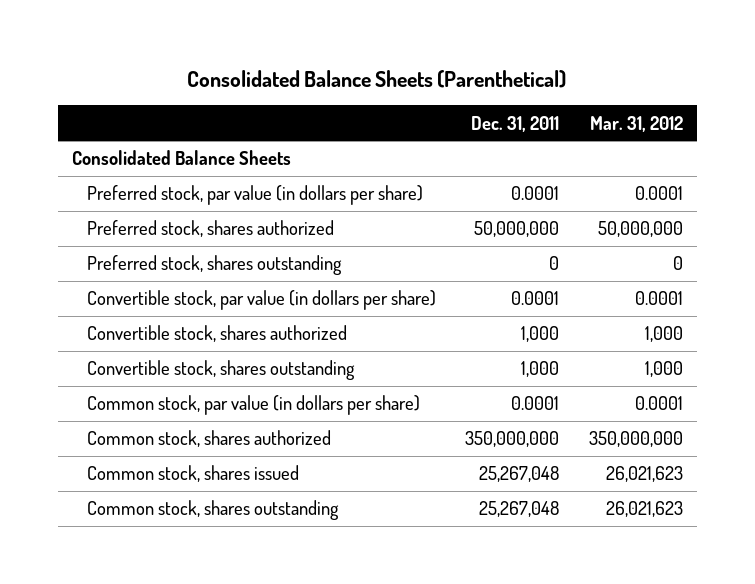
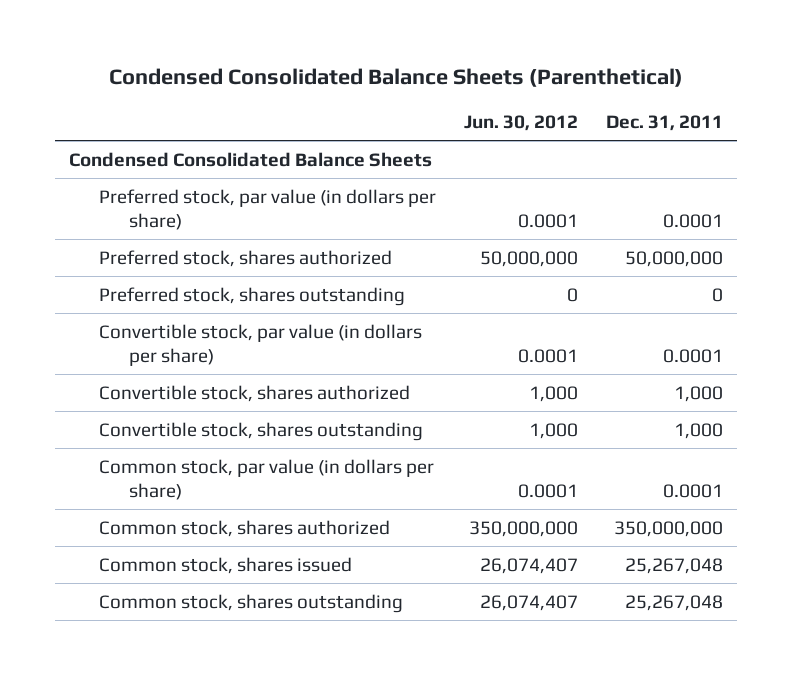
[187,69,567,88] Consolidated Balance Sheets (Parenthetical) -> [108,68,683,88] Condensed Consolidated Balance Sheets (Parenthetical)
[589,115,683,132] Mar. 31, 2012 -> none
none -> [463,114,578,131] Jun. 30, 2012
[72,150,292,166] Consolidated Balance Sheets -> [68,151,432,167] Condensed Consolidated Balance Sheets

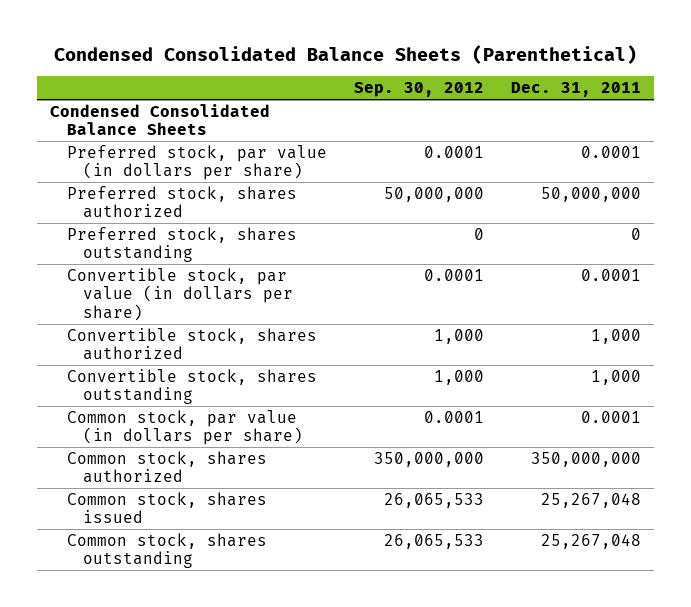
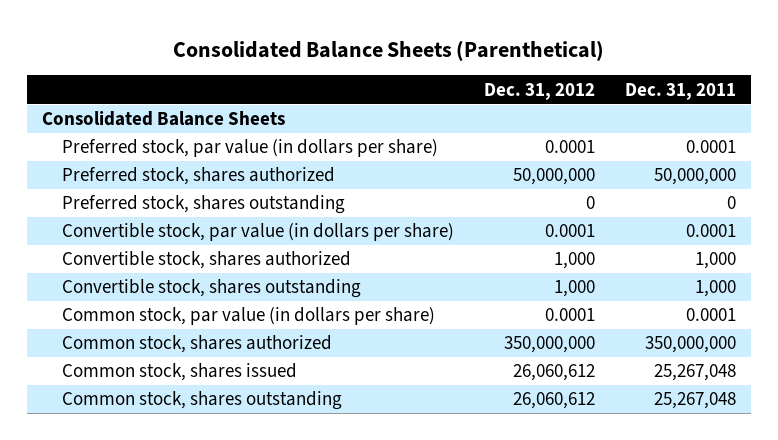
[53,44,637,64] Condensed Consolidated Balance Sheets (Parenthetical) -> [173,39,605,61] Consolidated Balance Sheets (Parenthetical)
[353,82,484,98] Sep. 30, 2012 -> none
none -> [484,82,596,100] Dec. 31, 2012
[50,103,271,136] Condensed Consolidated Balance Sheets -> [42,111,286,127] Consolidated Balance Sheets

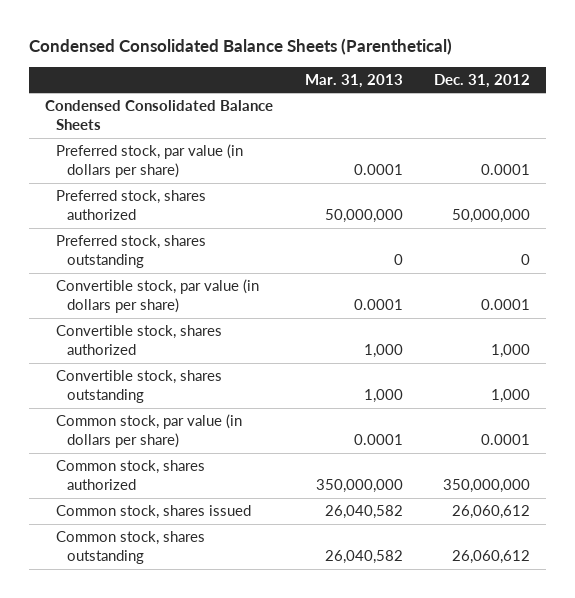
[173,39,605,61] Consolidated Balance Sheets (Parenthetical) -> [28,37,452,55] Condensed Consolidated Balance Sheets (Parenthetical)
[625,82,737,100] Dec. 31, 2011 -> none
none -> [304,73,403,88] Mar. 31, 2013
[42,111,286,127] Consolidated Balance Sheets -> [44,100,273,131] Condensed Consolidated Balance Sheets

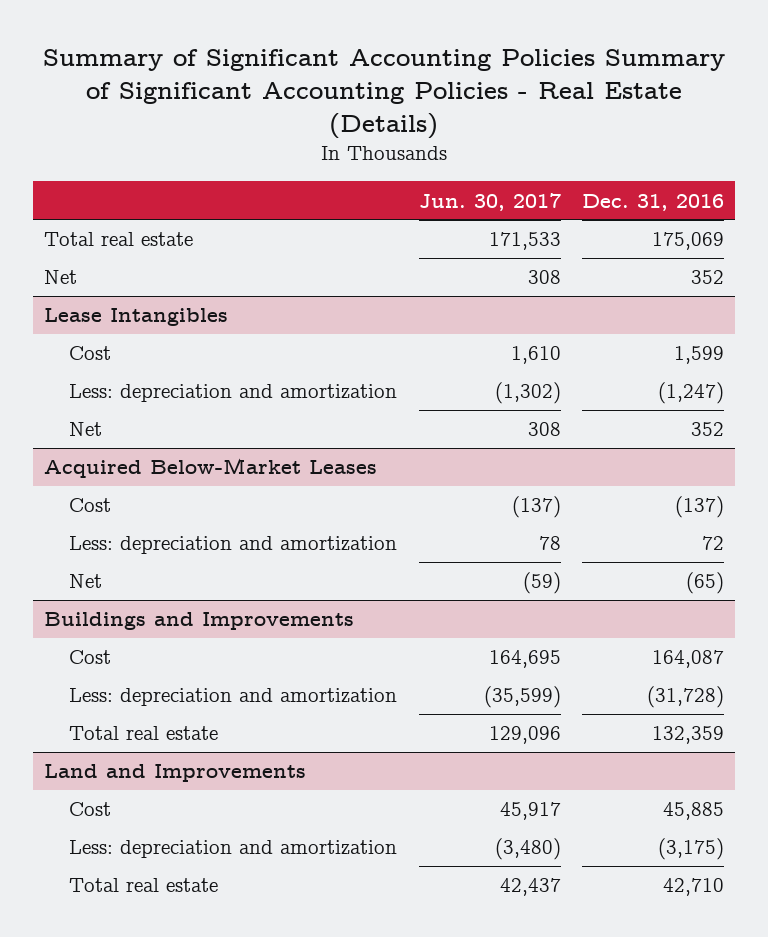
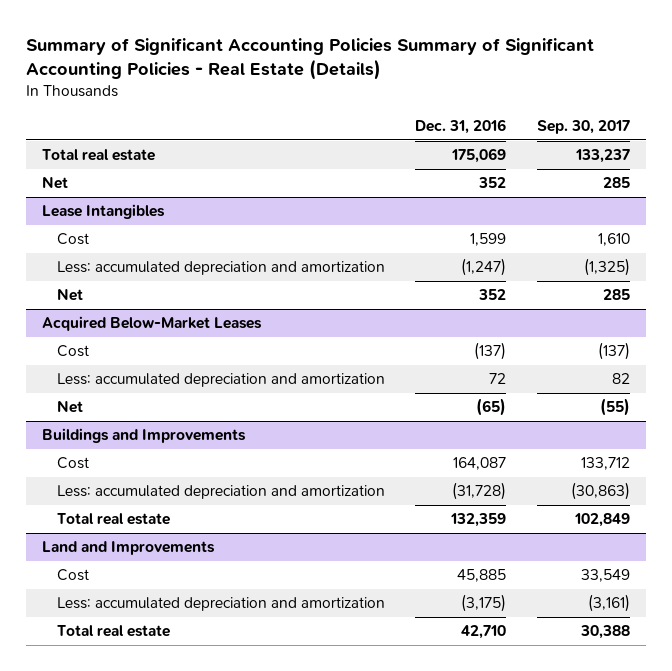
[418,192,561,211] Jun. 30, 2017 -> none
none -> [537,120,631,135] Sep. 30, 2017
[69,384,398,403] Less: depreciation and amortization -> [56,261,385,276] Less: accumulated depreciation and amortization
[69,536,398,555] Less: depreciation and amortization -> [56,373,385,388] Less: accumulated depreciation and amortization
[69,688,398,707] Less: depreciation and amortization -> [56,485,385,500] Less: accumulated depreciation and amortization
[69,840,398,859] Less: depreciation and amortization -> [56,597,385,612] Less: accumulated depreciation and amortization

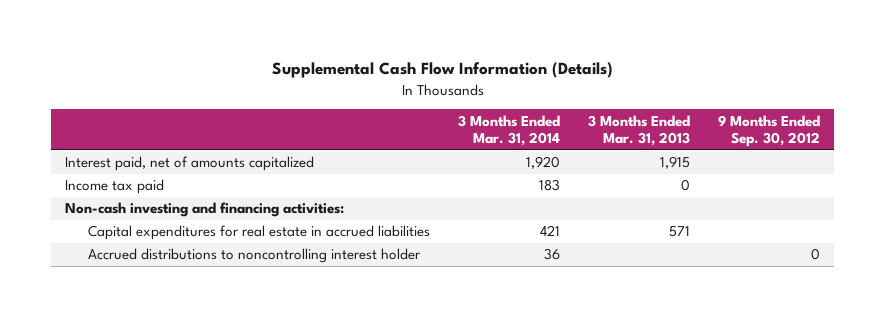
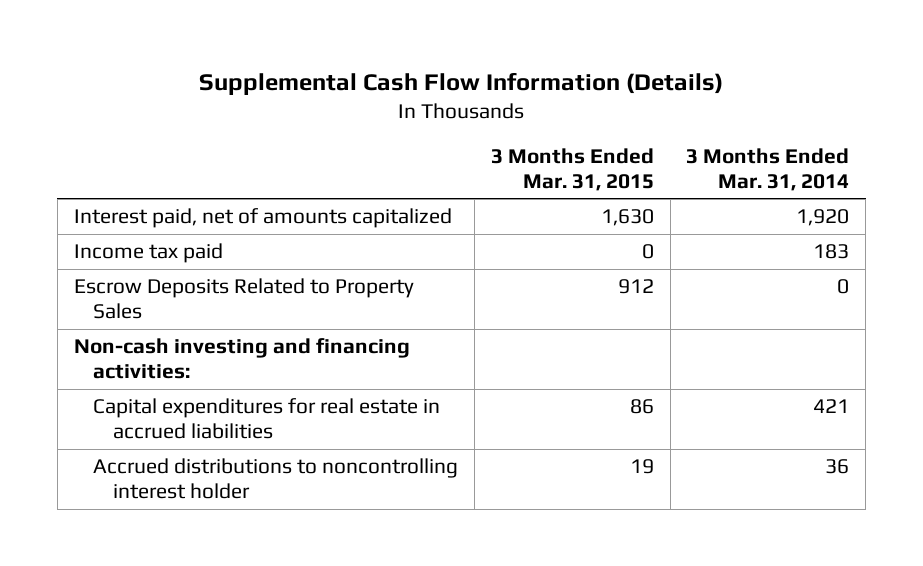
[587,114,690,147] 3 Months Ended Mar. 31, 2013 -> none
[717,114,820,148] 9 Months Ended Sep. 30, 2012 -> none
none -> [490,147,654,191] 3 Months Ended Mar. 31, 2015
none -> [73,278,414,320] Escrow Deposits Related to Property Sales

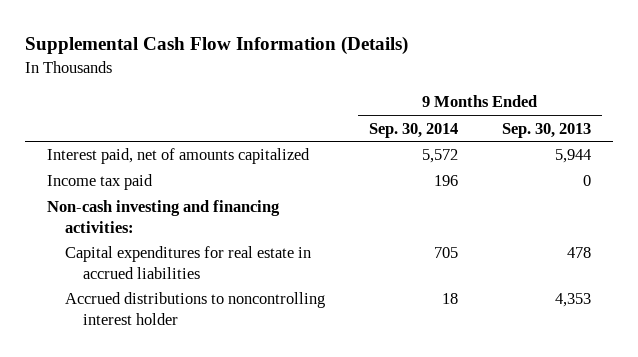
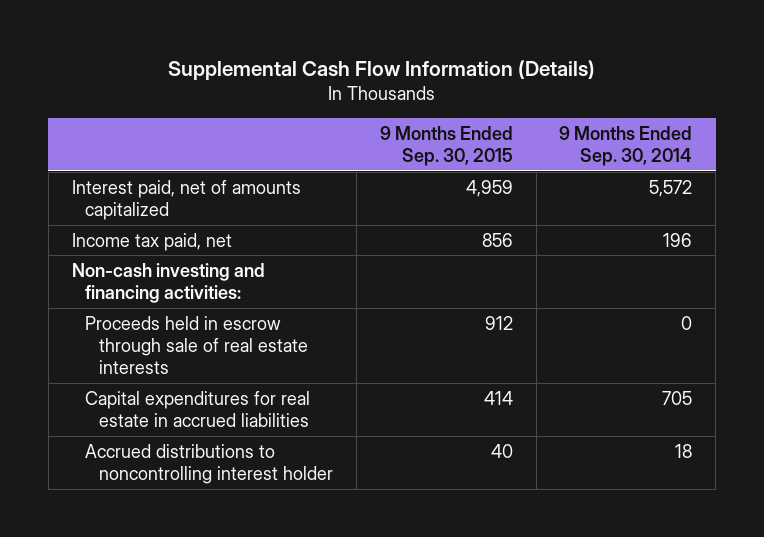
[502,122,592,138] Sep. 30, 2013 -> none
none -> [379,125,513,166] 9 Months Ended Sep. 30, 2015
[46,174,153,191] Income tax paid -> [71,232,232,251] Income tax paid, net
none -> [85,315,308,375] Proceeds held in escrow through sale of real estate interests

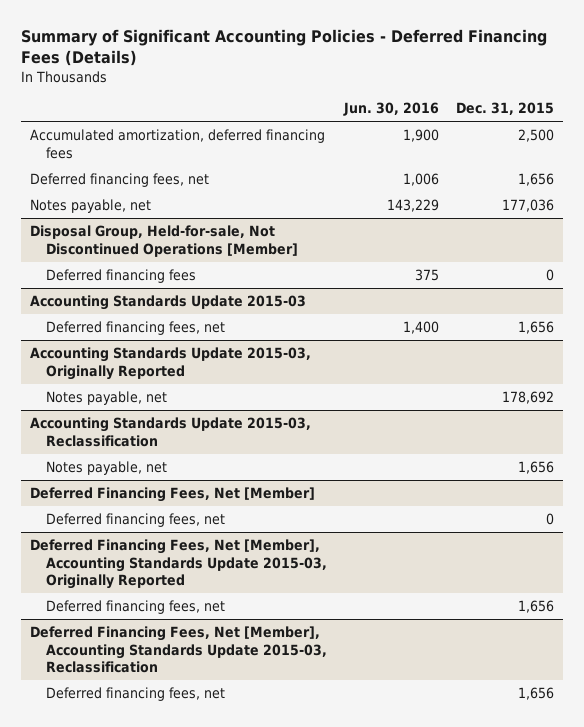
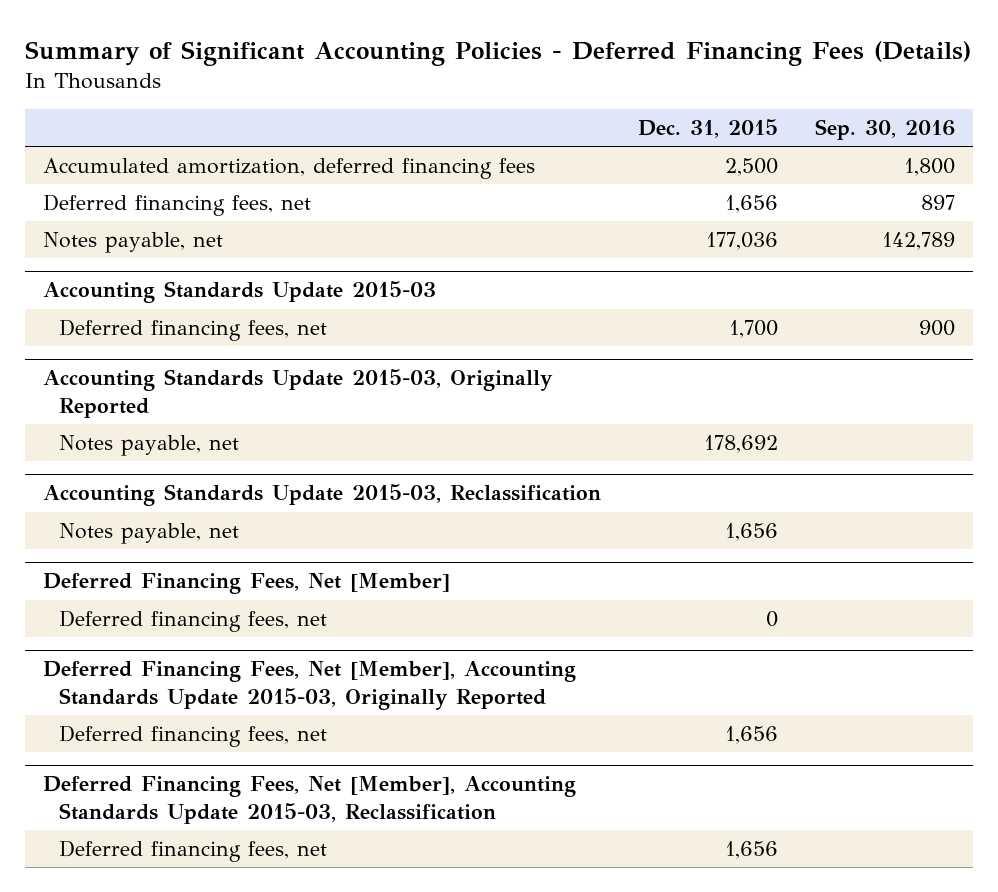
[343,102,440,117] Jun. 30, 2016 -> none
none -> [814,119,955,141] Sep. 30, 2016
[29,224,299,257] Disposal Group, Held-for-sale, Not Discontinued Operations [Member] -> none
[46,268,197,283] Deferred financing fees -> none
[518,320,555,334] 1,656 -> [729,319,779,338] 1,700

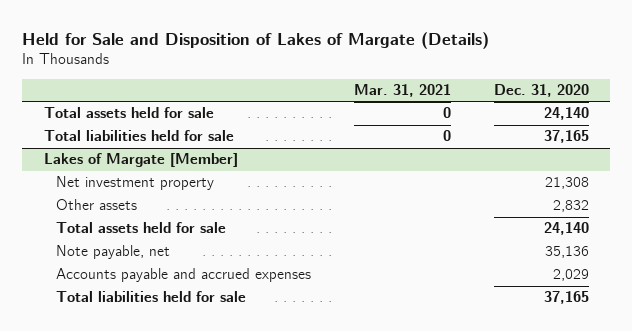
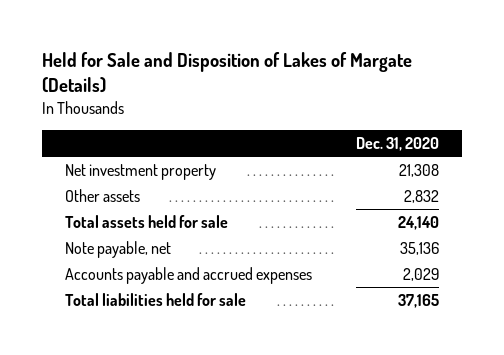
[353,83,451,97] Mar. 31, 2021 -> none
[43,107,214,119] Total assets held for sale -> none
[43,130,234,142] Total liabilities held for sale -> none
[43,153,238,168] Lakes of Margate [Member] -> none

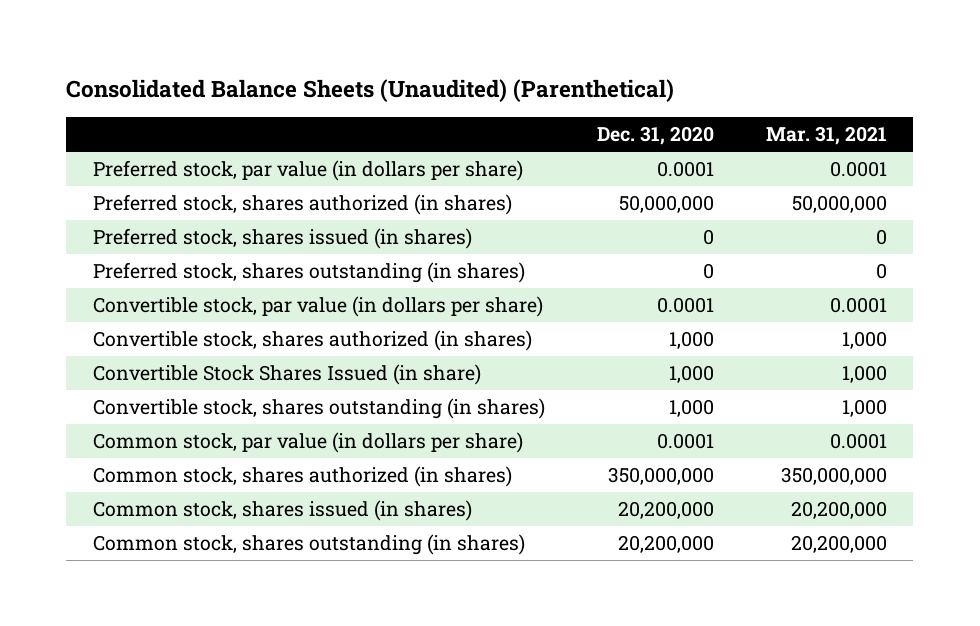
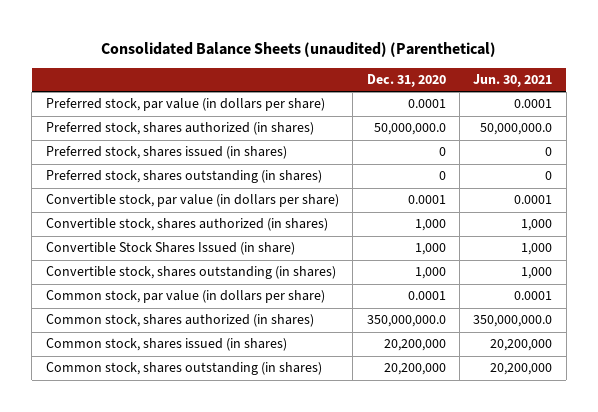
[66,79,675,103] Consolidated Balance Sheets (Unaudited) (Parenthetical) -> [101,41,497,57] Consolidated Balance Sheets (unaudited) (Parenthetical)
[766,126,888,146] Mar. 31, 2021 -> none
none -> [473,74,553,88] Jun. 30, 2021
[618,195,714,214] 50,000,000 -> [373,123,446,136] 50,000,000.0
[607,467,714,486] 350,000,000 -> [366,315,446,328] 350,000,000.0

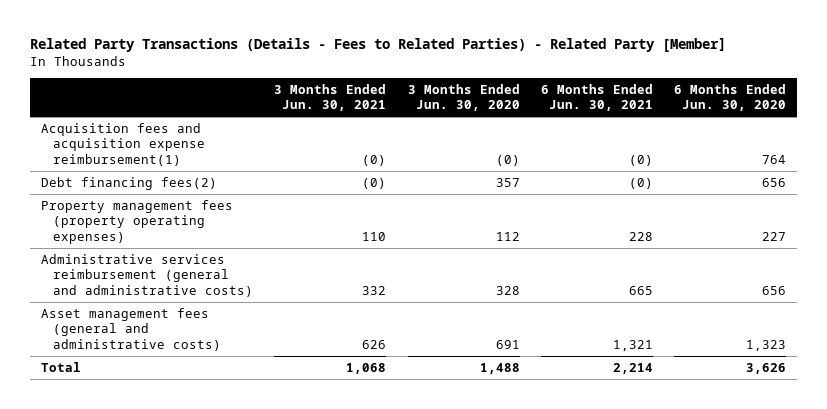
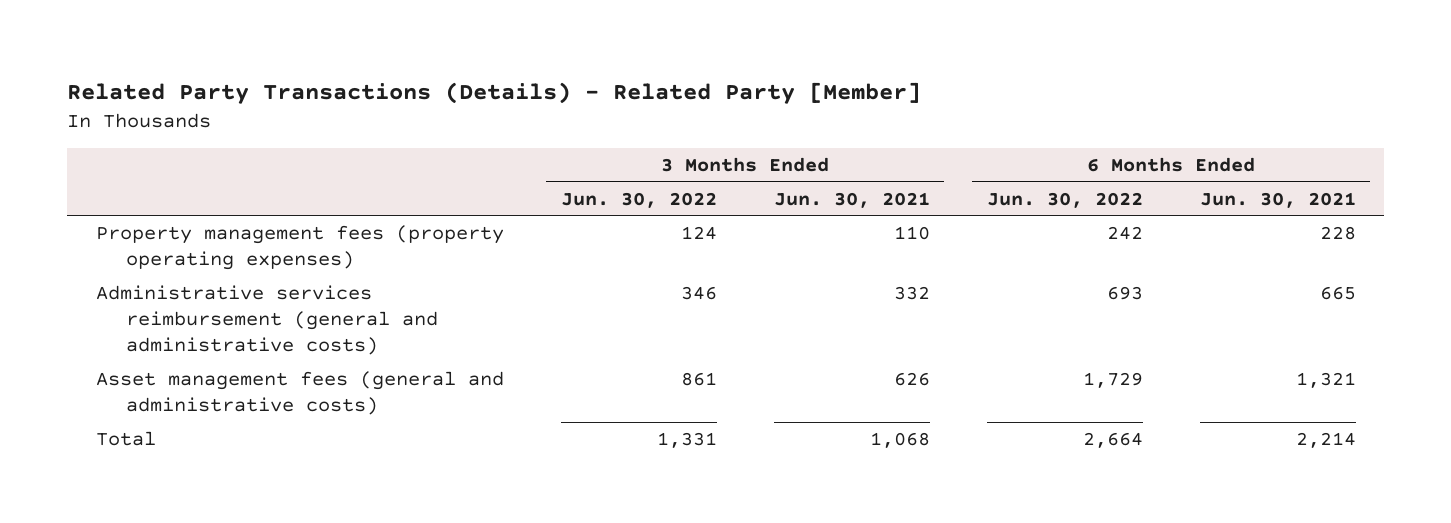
[30,38,727,53] Related Party Transactions (Details - Fees to Related Parties) - Related Party [Member] -> [67,82,922,105] Related Party Transactions (Details) - Related Party [Member]
[407,83,520,112] 3 Months Ended Jun. 30, 2020 -> none
[674,83,787,112] 6 Months Ended Jun. 30, 2020 -> none
none -> [560,191,717,208] Jun. 30, 2022
none -> [986,191,1143,208] Jun. 30, 2022
[40,122,206,166] Acquisition fees and acquisition expense reimbursement(1) -> none
[40,176,217,190] Debt financing fees(2) -> none

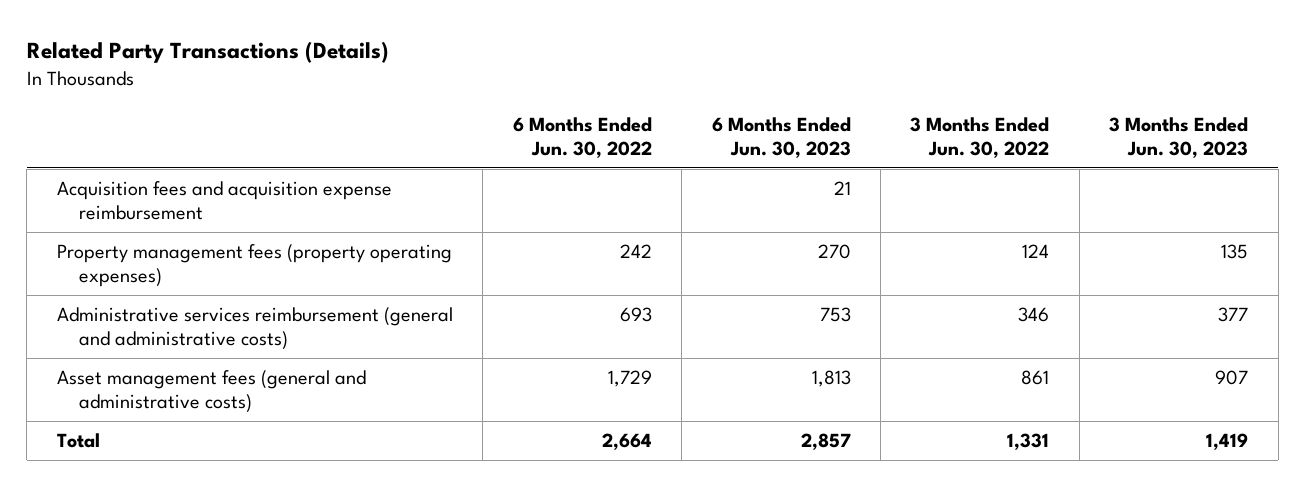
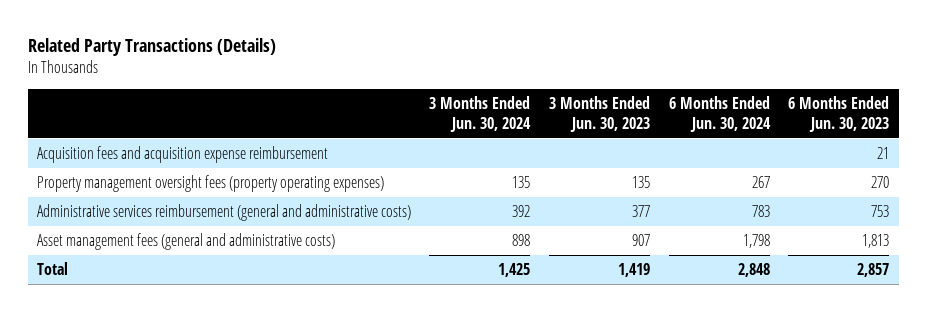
[512,116,652,159] 6 Months Ended Jun. 30, 2022 -> none
[910,116,1050,159] 3 Months Ended Jun. 30, 2022 -> none
none -> [429,95,532,132] 3 Months Ended Jun. 30, 2024
none -> [668,95,771,132] 6 Months Ended Jun. 30, 2024
[56,243,452,288] Property management fees (property operating expenses) -> [36,175,384,193] Property management oversight fees (property operating expenses)

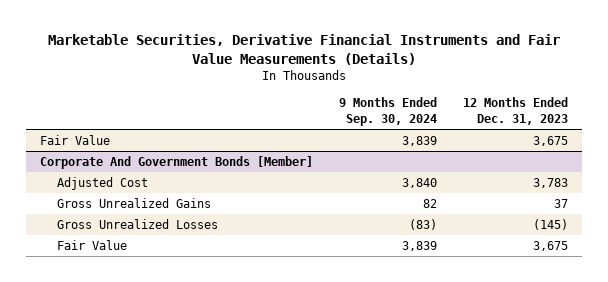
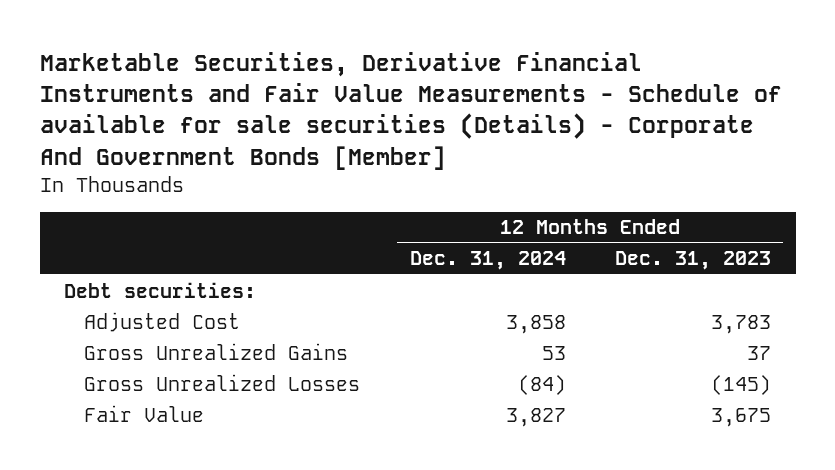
[47,34,560,65] Marketable Securities, Derivative Financial Instruments and Fair Value Measurements (Details) -> [39,51,782,170] Marketable Securities, Derivative Financial Instruments and Fair Value Measurements - Schedule of available for sale securities (Details) - Corporate And Government Bonds [Member]
[338,97,437,126] 9 Months Ended Sep. 30, 2024 -> none
none -> [409,251,566,271] Dec. 31, 2024
[39,135,110,146] Fair Value -> none
[39,156,313,170] Corporate And Government Bonds [Member] -> none
none -> [64,281,257,298] Debt securities:

